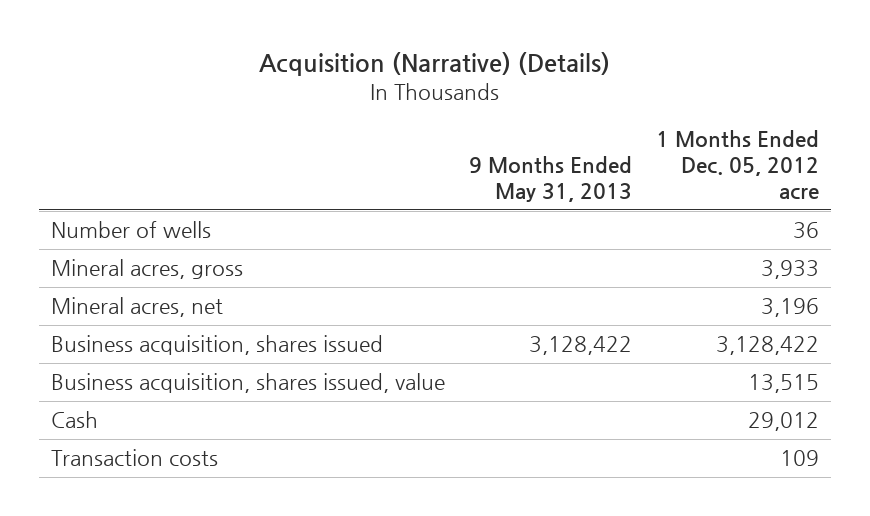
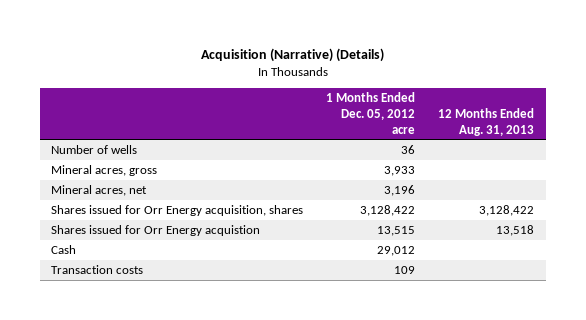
[468,155,632,203] 9 Months Ended May 31, 2013 -> none
none -> [438,107,535,136] 12 Months Ended Aug. 31, 2013
[50,335,383,356] Business acquisition, shares issued -> [51,204,304,216] Shares issued for Orr Energy acquisition, shares
[50,373,445,394] Business acquisition, shares issued, value -> [51,224,261,236] Shares issued for Orr Energy acquistion

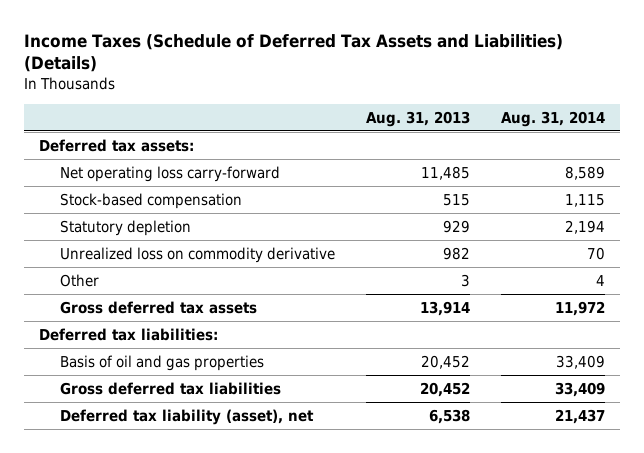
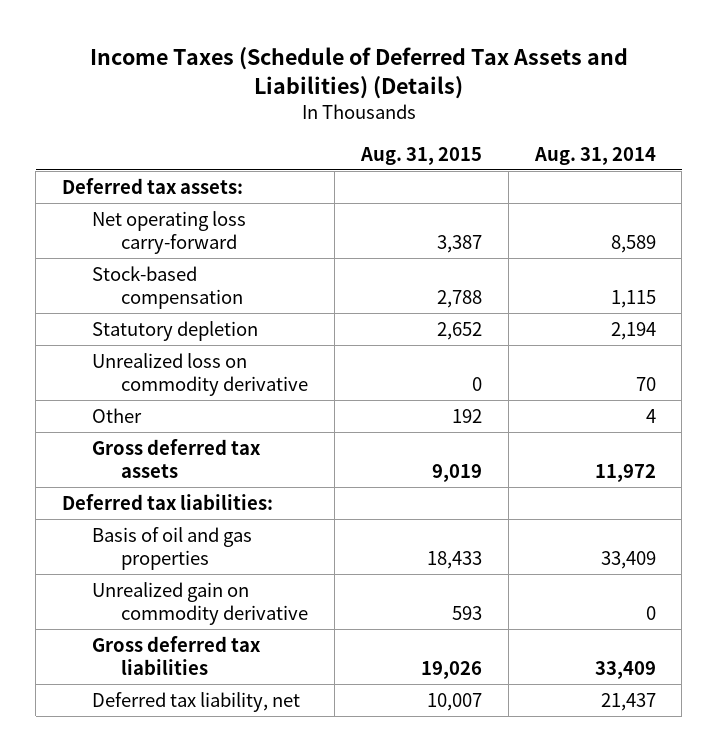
[366,110,471,127] Aug. 31, 2013 -> none
none -> [359,146,482,165] Aug. 31, 2015
none -> [91,581,308,626] Unrealized gain on commodity derivative
[60,408,315,425] Deferred tax liability (asset), net -> [91,691,300,712] Deferred tax liability, net

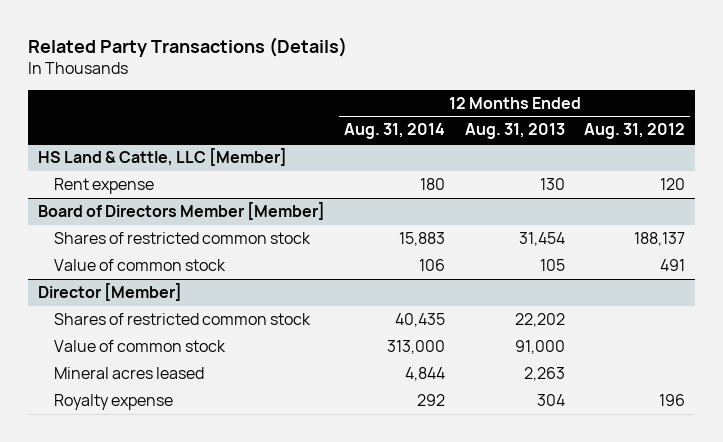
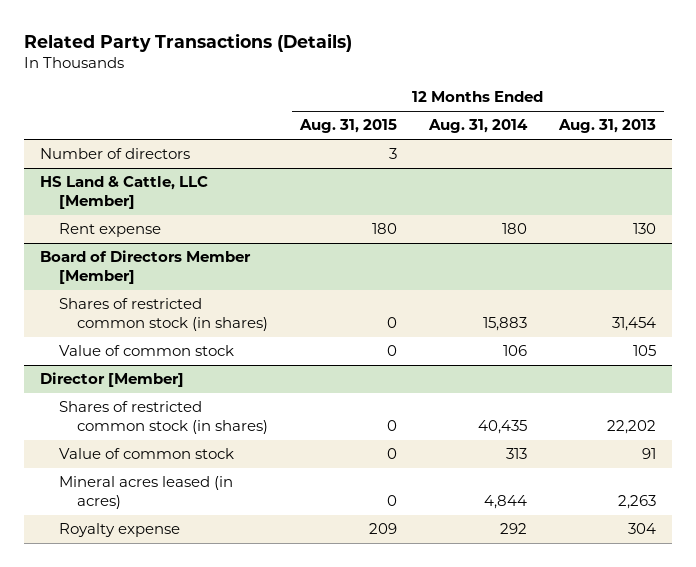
[584,123,686,140] Aug. 31, 2012 -> none
none -> [298,119,397,134] Aug. 31, 2015
none -> [40,148,191,160] Number of directors
[54,232,312,245] Shares of restricted common stock -> [58,298,268,332] Shares of restricted common stock (in shares)
[54,313,312,326] Shares of restricted common stock -> [58,401,268,435] Shares of restricted common stock (in shares)
[387,340,446,355] 313,000 -> [505,448,527,460] 313
[514,340,565,355] 91,000 -> [641,448,656,460] 91
[54,367,205,380] Mineral acres leased -> [58,476,233,510] Mineral acres leased (in acres)

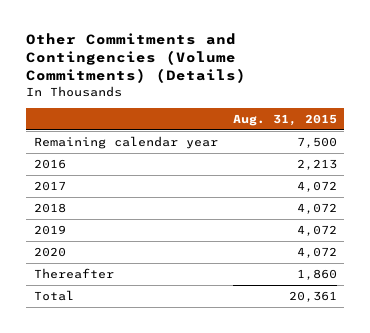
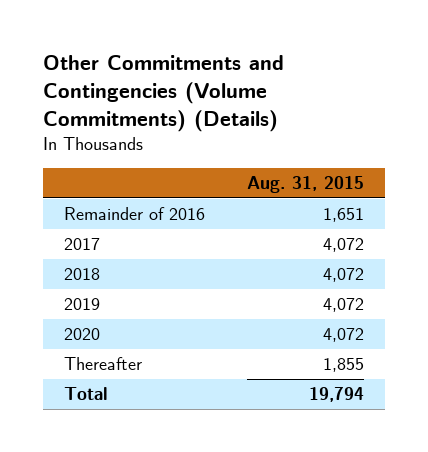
[33,136,218,150] Remaining calendar year -> none
[33,159,66,170] 2016 -> [63,207,205,221] Remainder of 2016
[296,159,337,171] 2,213 -> [323,208,365,223] 1,651
[296,269,337,281] 1,860 -> [323,358,365,373] 1,855
[288,291,337,303] 20,361 -> [309,387,365,403] 19,794

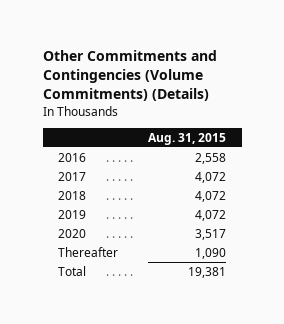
[63,207,205,221] Remainder of 2016 -> [57,152,86,162] 2016
[323,208,365,223] 1,651 -> [195,152,227,164] 2,558
[323,328,365,343] 4,072 -> [195,228,227,240] 3,517
[323,358,365,373] 1,855 -> [195,247,227,259] 1,090
[309,387,365,403] 19,794 -> [188,266,227,278] 19,381

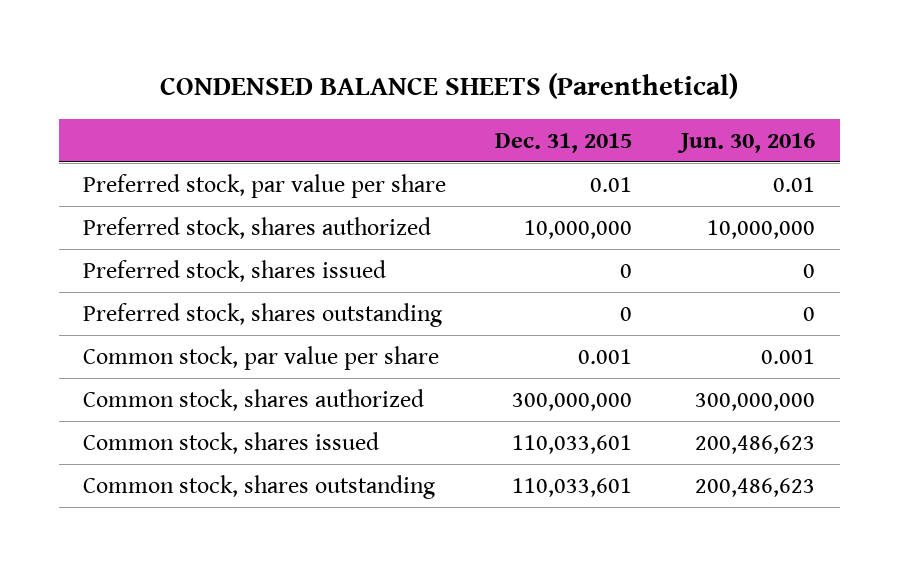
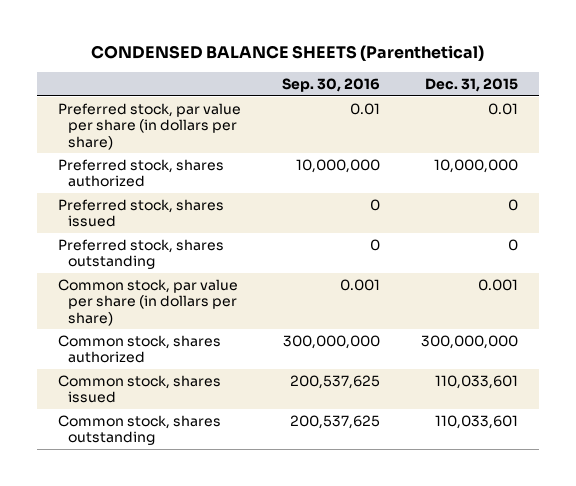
[677,132,816,153] Jun. 30, 2016 -> none
none -> [281,78,380,93] Sep. 30, 2016
[83,173,447,198] Preferred stock, par value per share -> [57,102,241,150] Preferred stock, par value per share (in dollars per share)
[83,345,440,370] Common stock, par value per share -> [57,278,238,326] Common stock, par value per share (in dollars per share)

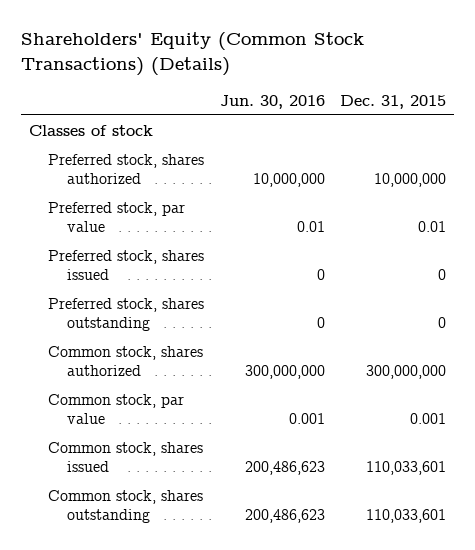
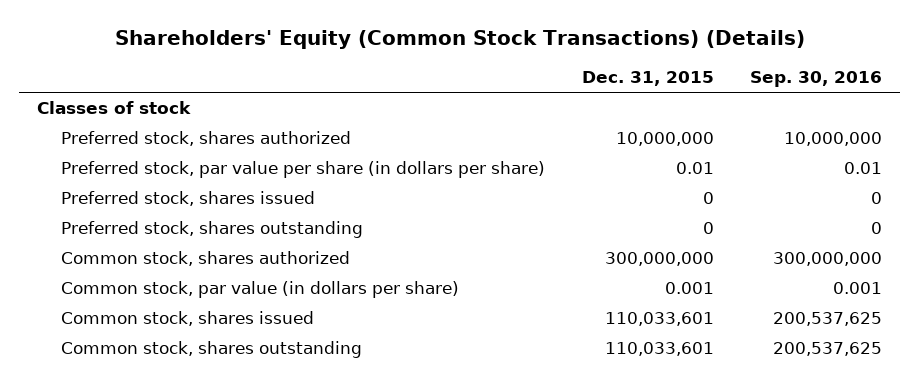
[219,94,325,109] Jun. 30, 2016 -> none
none -> [749,71,882,88] Sep. 30, 2016
[47,202,185,232] Preferred stock, par value -> [61,161,546,179] Preferred stock, par value per share (in dollars per share)
[47,394,184,424] Common stock, par value -> [61,281,460,299] Common stock, par value (in dollars per share)

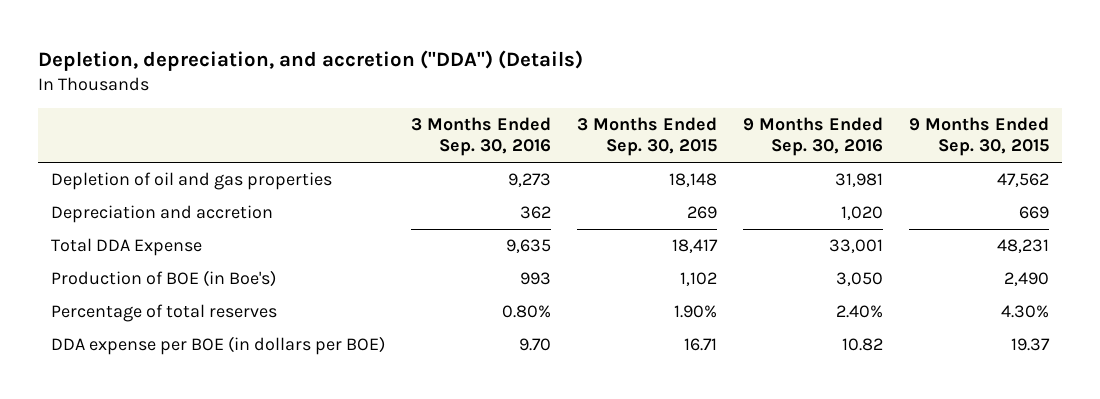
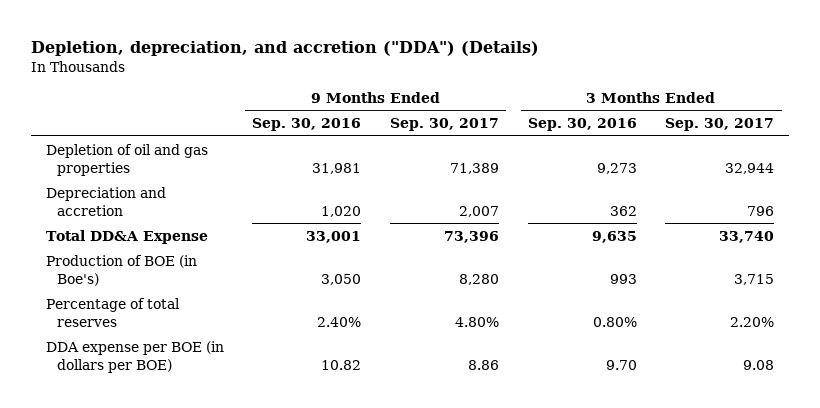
[576,117,717,157] 3 Months Ended Sep. 30, 2015 -> none
[908,117,1049,157] 9 Months Ended Sep. 30, 2015 -> none
none -> [390,118,500,132] Sep. 30, 2017
none -> [665,118,775,132] Sep. 30, 2017
[51,238,203,257] Total DDA Expense -> [45,229,208,244] Total DD&A Expense

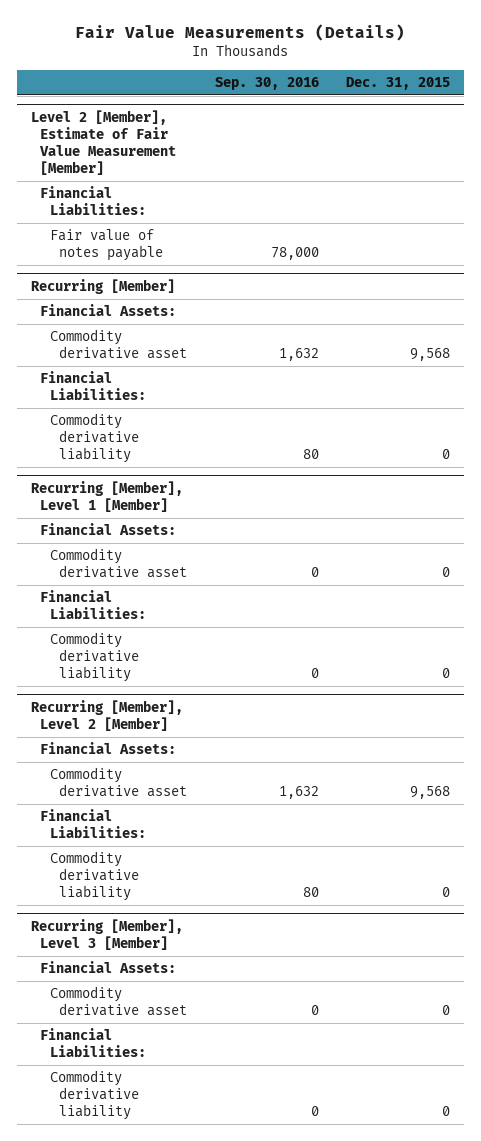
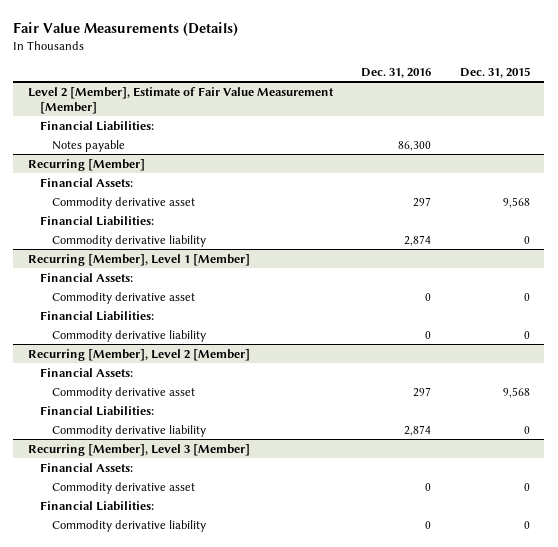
[214,77,319,91] Sep. 30, 2016 -> none
none -> [361,67,432,78] Dec. 31, 2016
[49,229,164,262] Fair value of notes payable -> [51,139,125,152] Notes payable

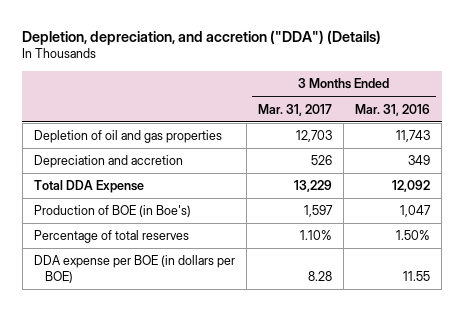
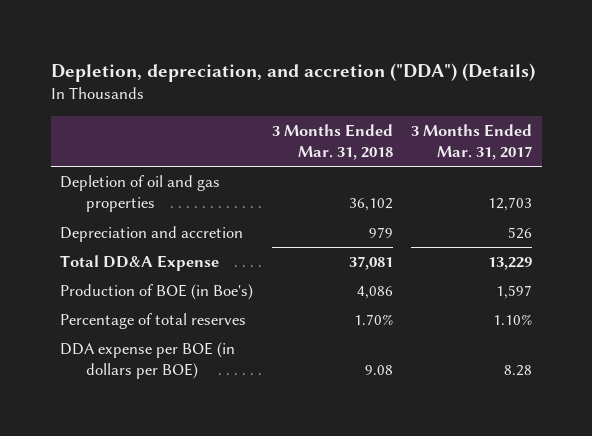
[354,103,430,116] Mar. 31, 2016 -> none
none -> [271,123,393,161] 3 Months Ended Mar. 31, 2018
[33,180,144,194] Total DDA Expense -> [60,255,220,272] Total DD&A Expense

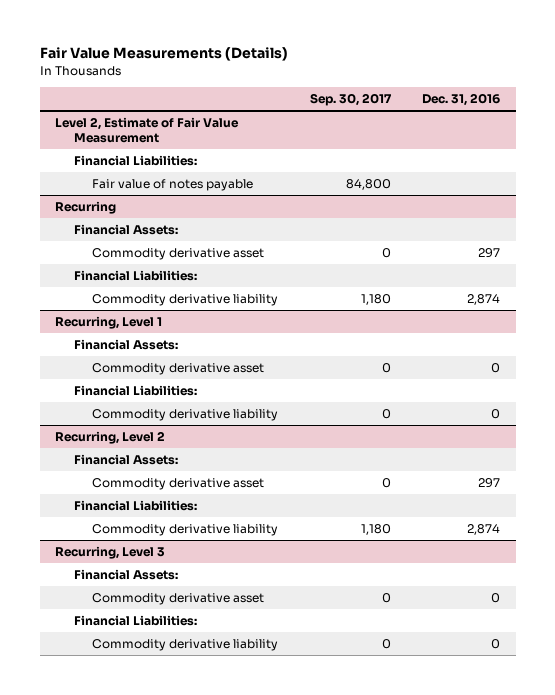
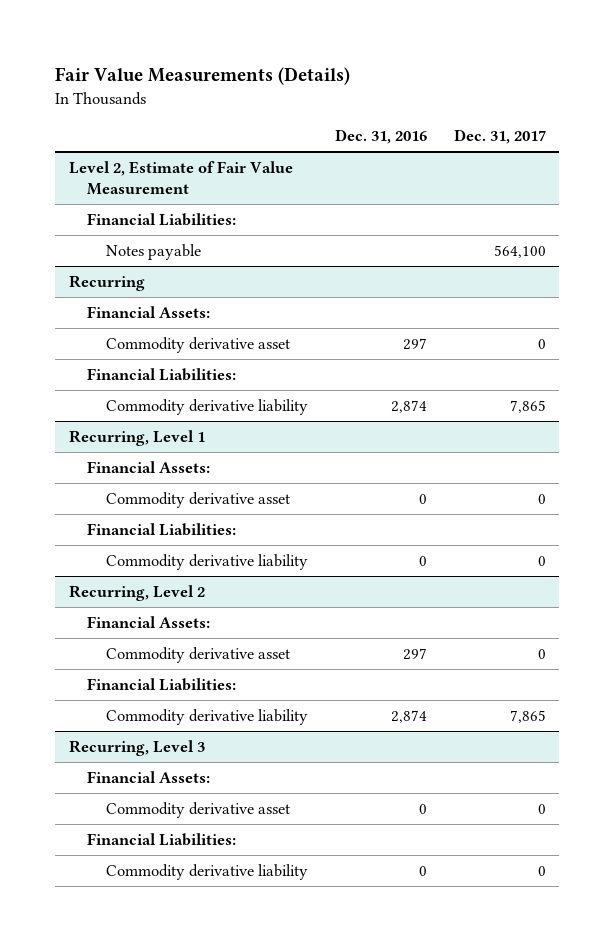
[309,92,392,106] Sep. 30, 2017 -> none
none -> [453,129,546,145] Dec. 31, 2017
[92,179,254,192] Fair value of notes payable -> [105,243,201,260] Notes payable

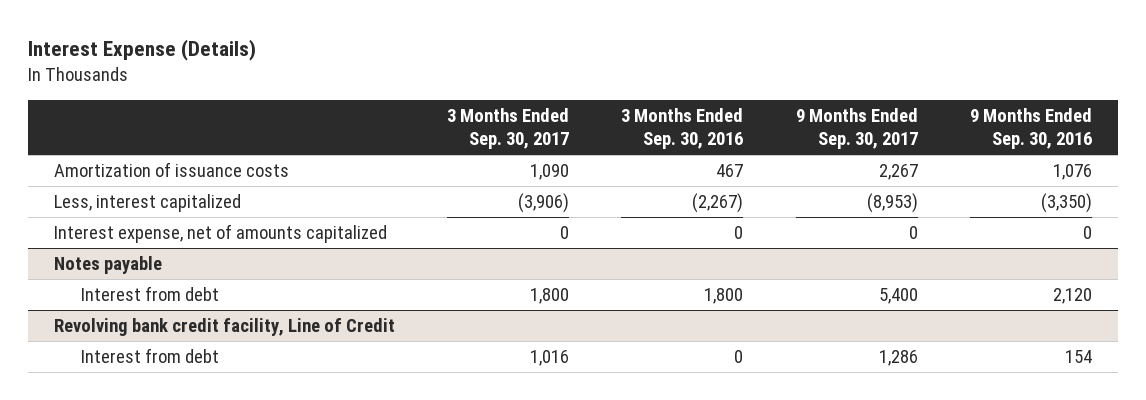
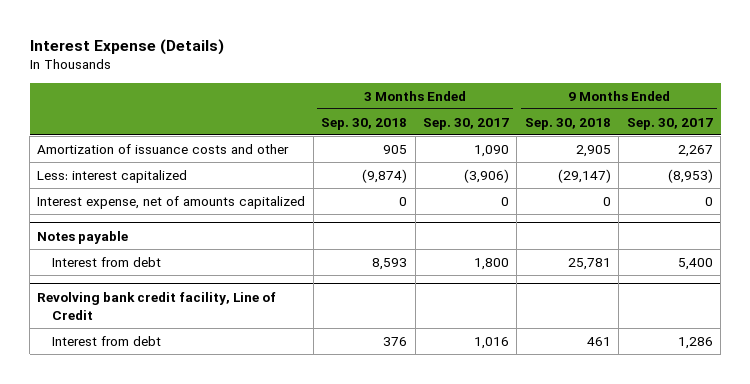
[621,108,744,150] 3 Months Ended Sep. 30, 2016 -> none
[969,108,1092,150] 9 Months Ended Sep. 30, 2016 -> none
none -> [321,117,408,130] Sep. 30, 2018
none -> [524,117,611,130] Sep. 30, 2018
[53,162,289,178] Amortization of issuance costs -> [37,143,290,154] Amortization of issuance costs and other
[53,194,241,213] Less, interest capitalized -> [37,169,188,183] Less: interest capitalized

